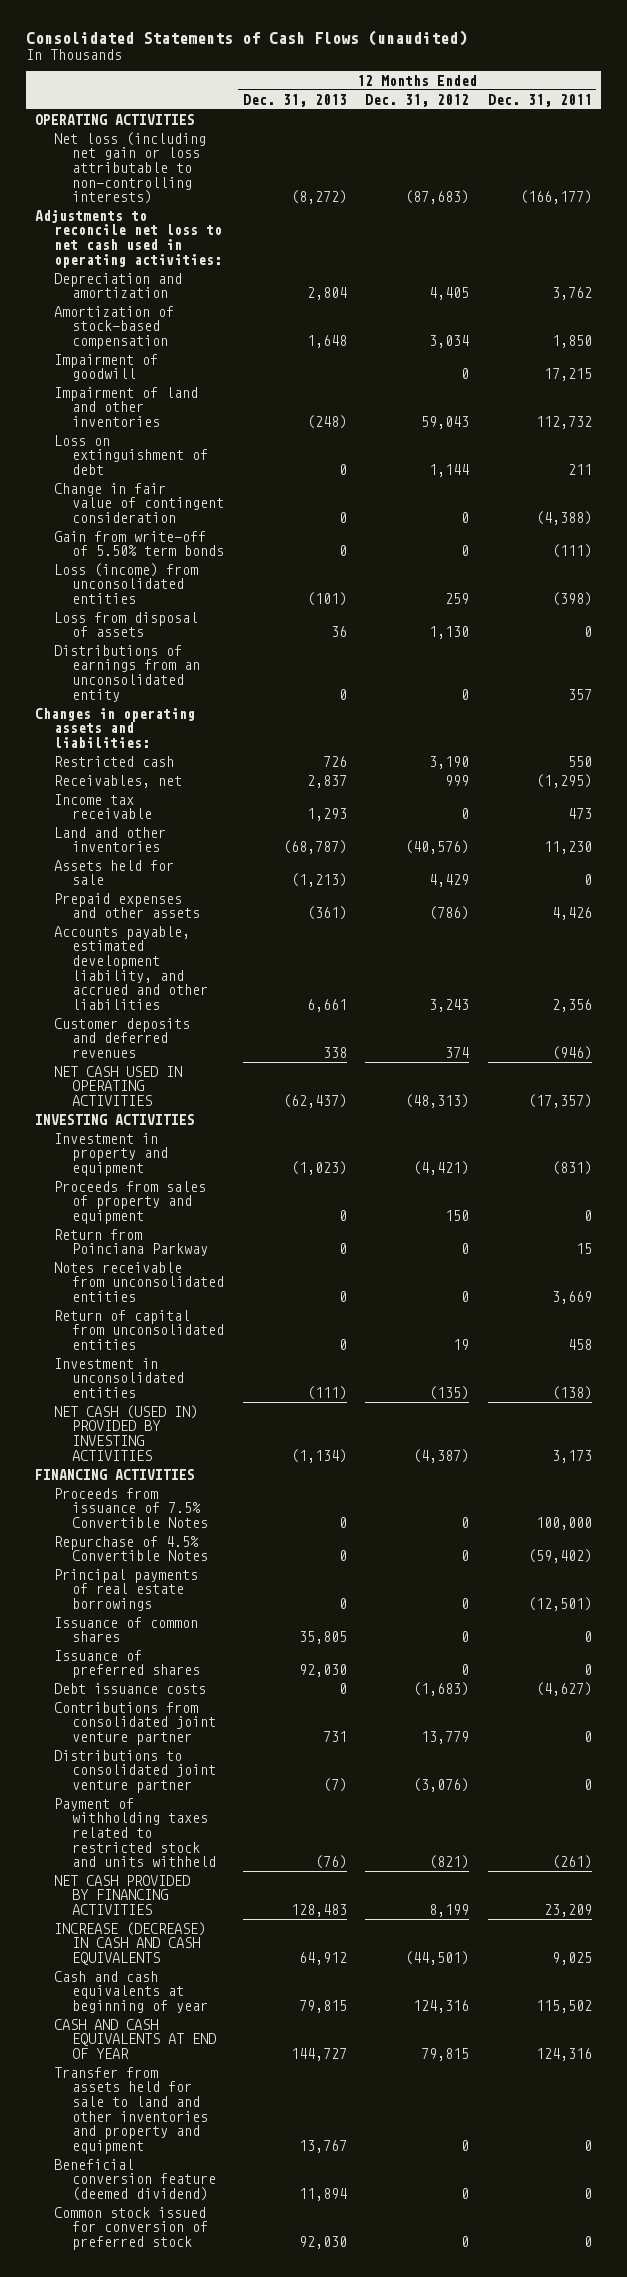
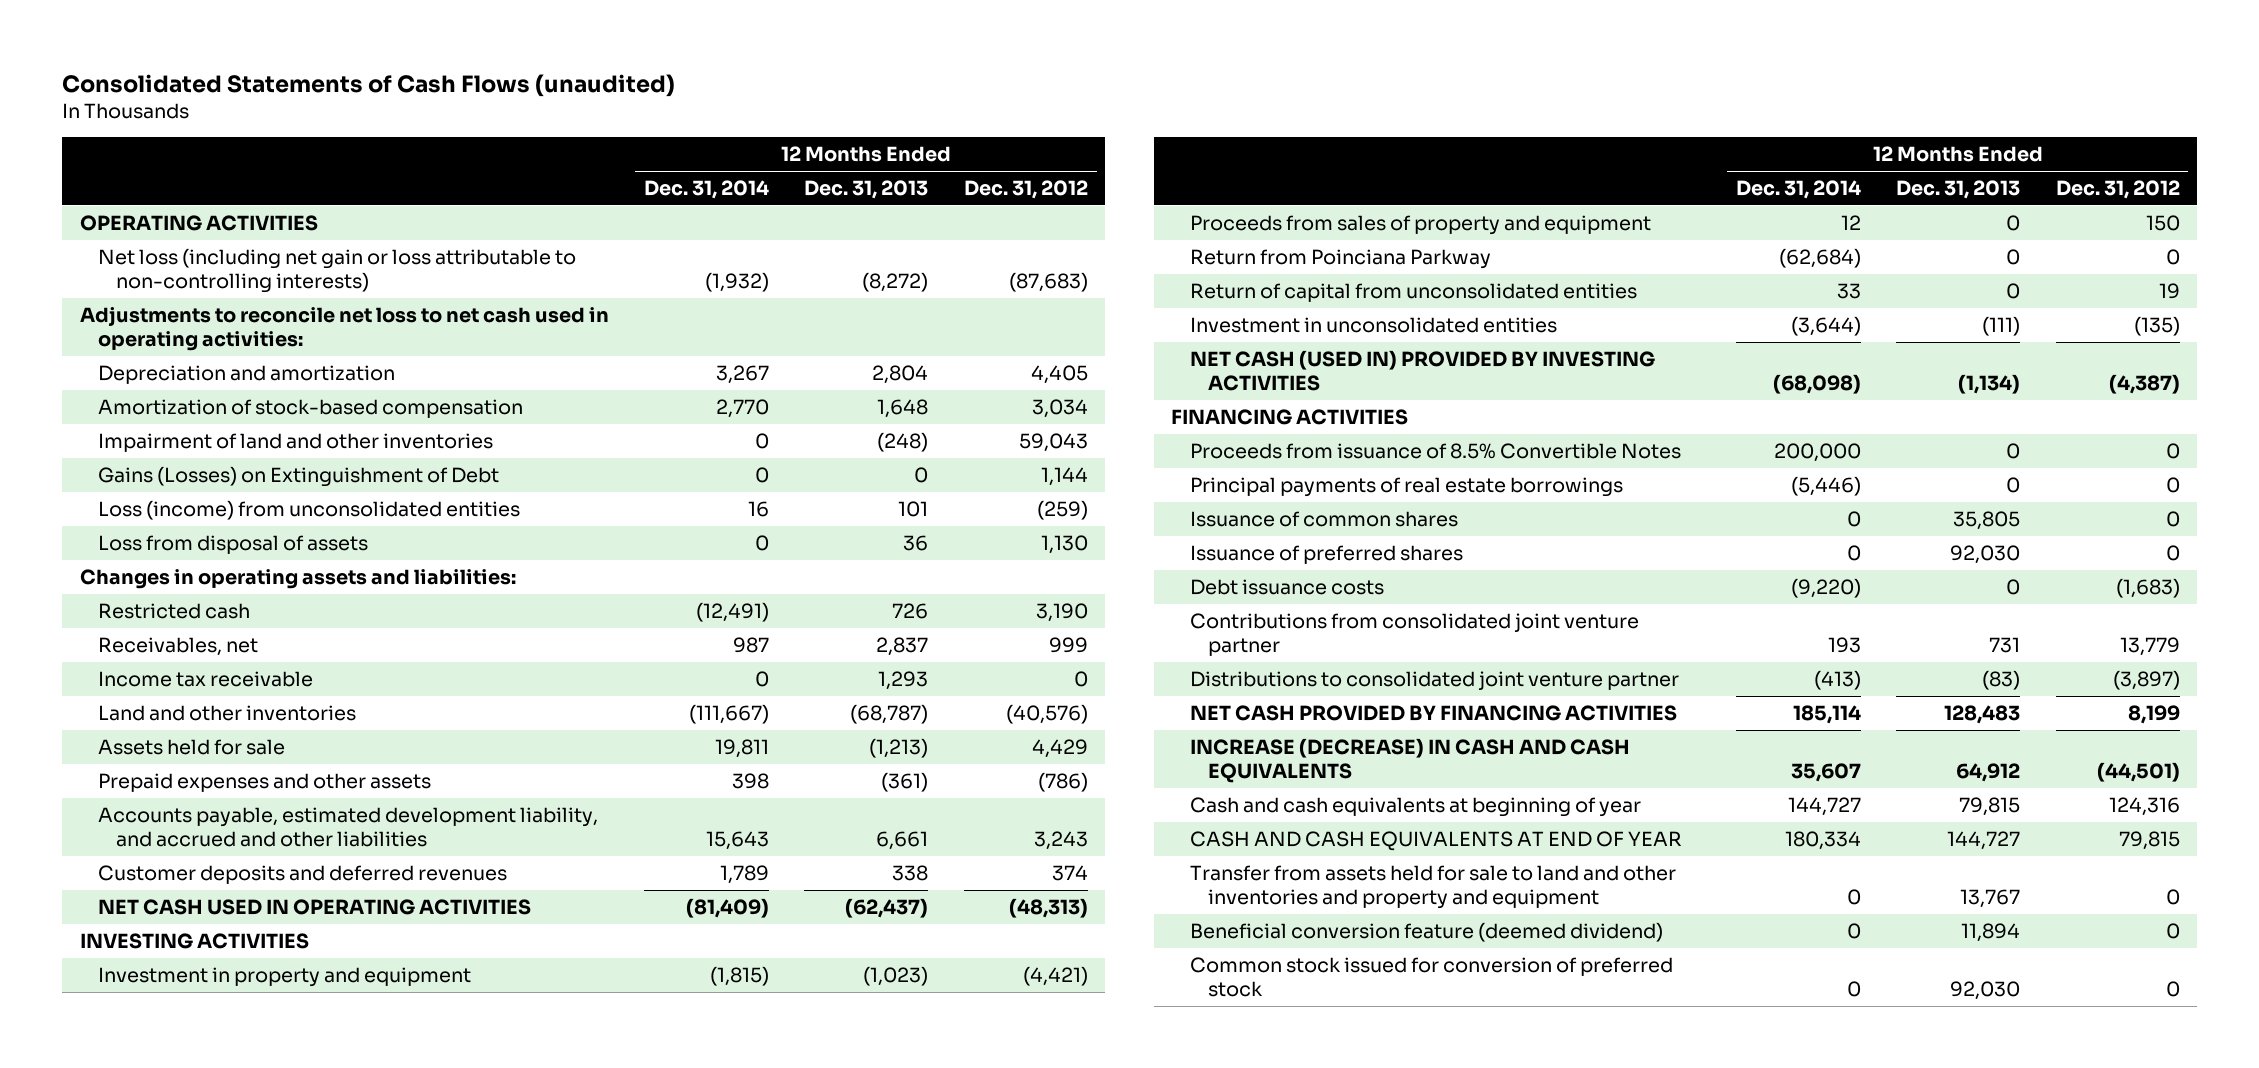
[487,93,592,107] Dec. 31, 2011 -> none
none -> [644,180,770,200] Dec. 31, 2014
[53,353,158,382] Impairment of goodwill -> none
[53,482,224,524] Change in fair value of contingent consideration -> none
[53,530,224,557] Gain from write-off of 5.50% term bonds -> none
[53,434,208,476] Loss on extinguishment of debt -> [97,465,499,487] Gains (Losses) on Extinguishment of Debt
[306,592,347,607] (101) -> [898,500,929,517] 101
[445,593,470,605] 259 -> [1036,499,1088,520] (259)
[53,644,200,702] Distributions of earnings from an unconsolidated entity -> none
[53,1261,224,1303] Notes receivable from unconsolidated entities -> none
[53,1535,208,1562] Repurchase of 4.5% Convertible Notes -> none
[53,1487,208,1529] Proceeds from issuance of 7.5% Convertible Notes -> [1189,442,1681,459] Proceeds from issuance of 8.5% Convertible Notes
[53,1797,216,1868] Payment of withholding taxes related to restricted stock and units withheld -> none
[322,1778,347,1793] (7) -> [1982,669,2021,690] (83)
[413,1778,470,1793] (3,076) -> [2112,669,2180,690] (3,897)

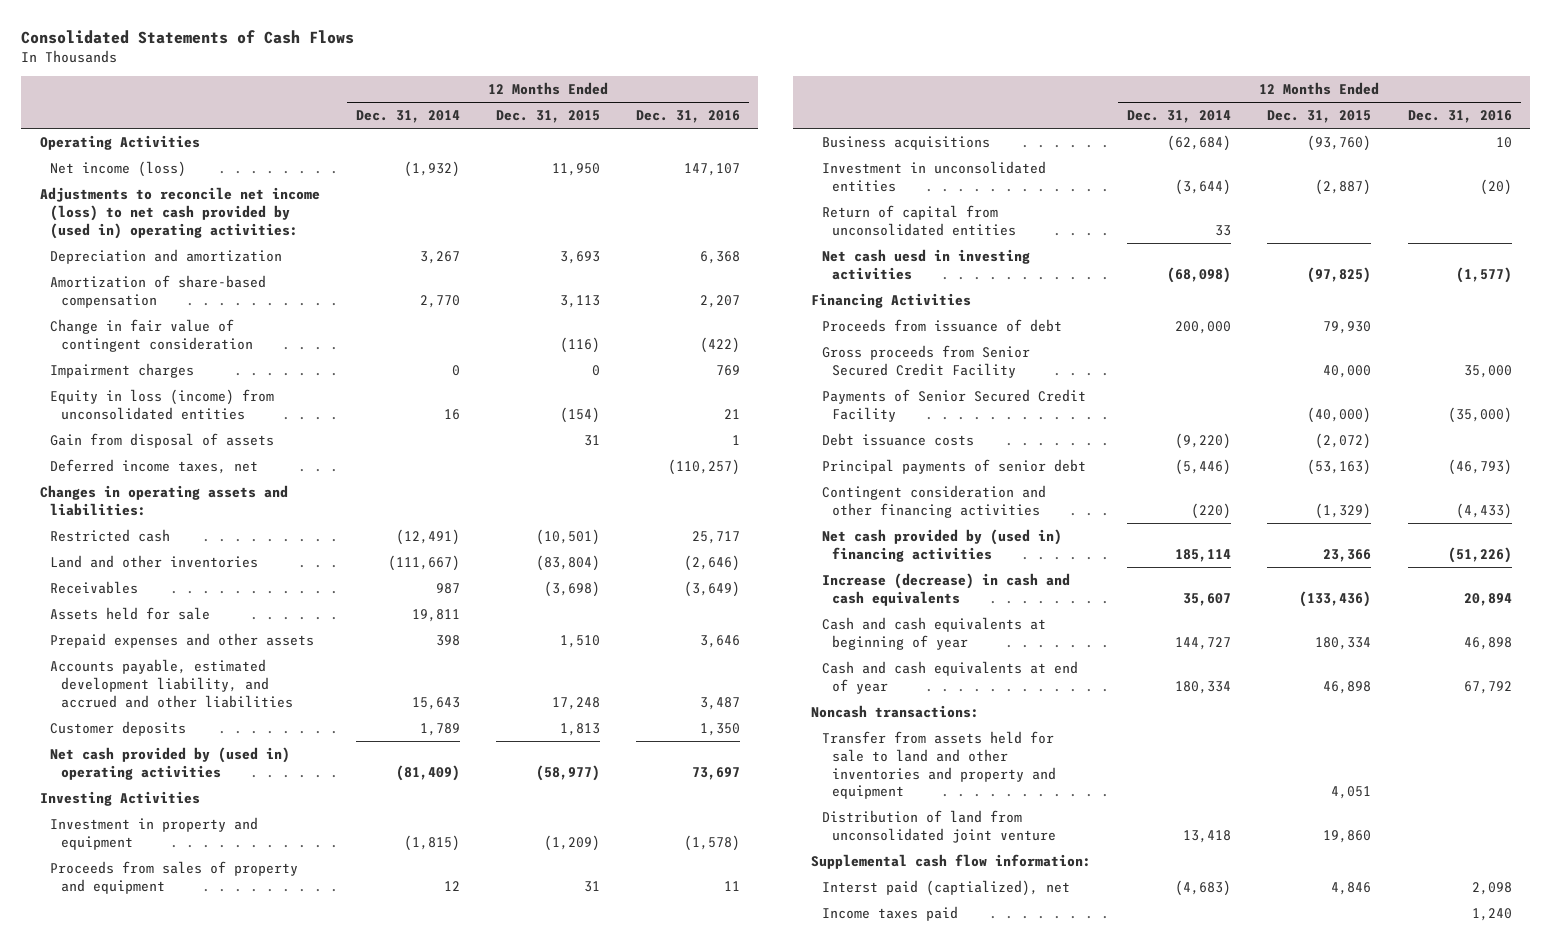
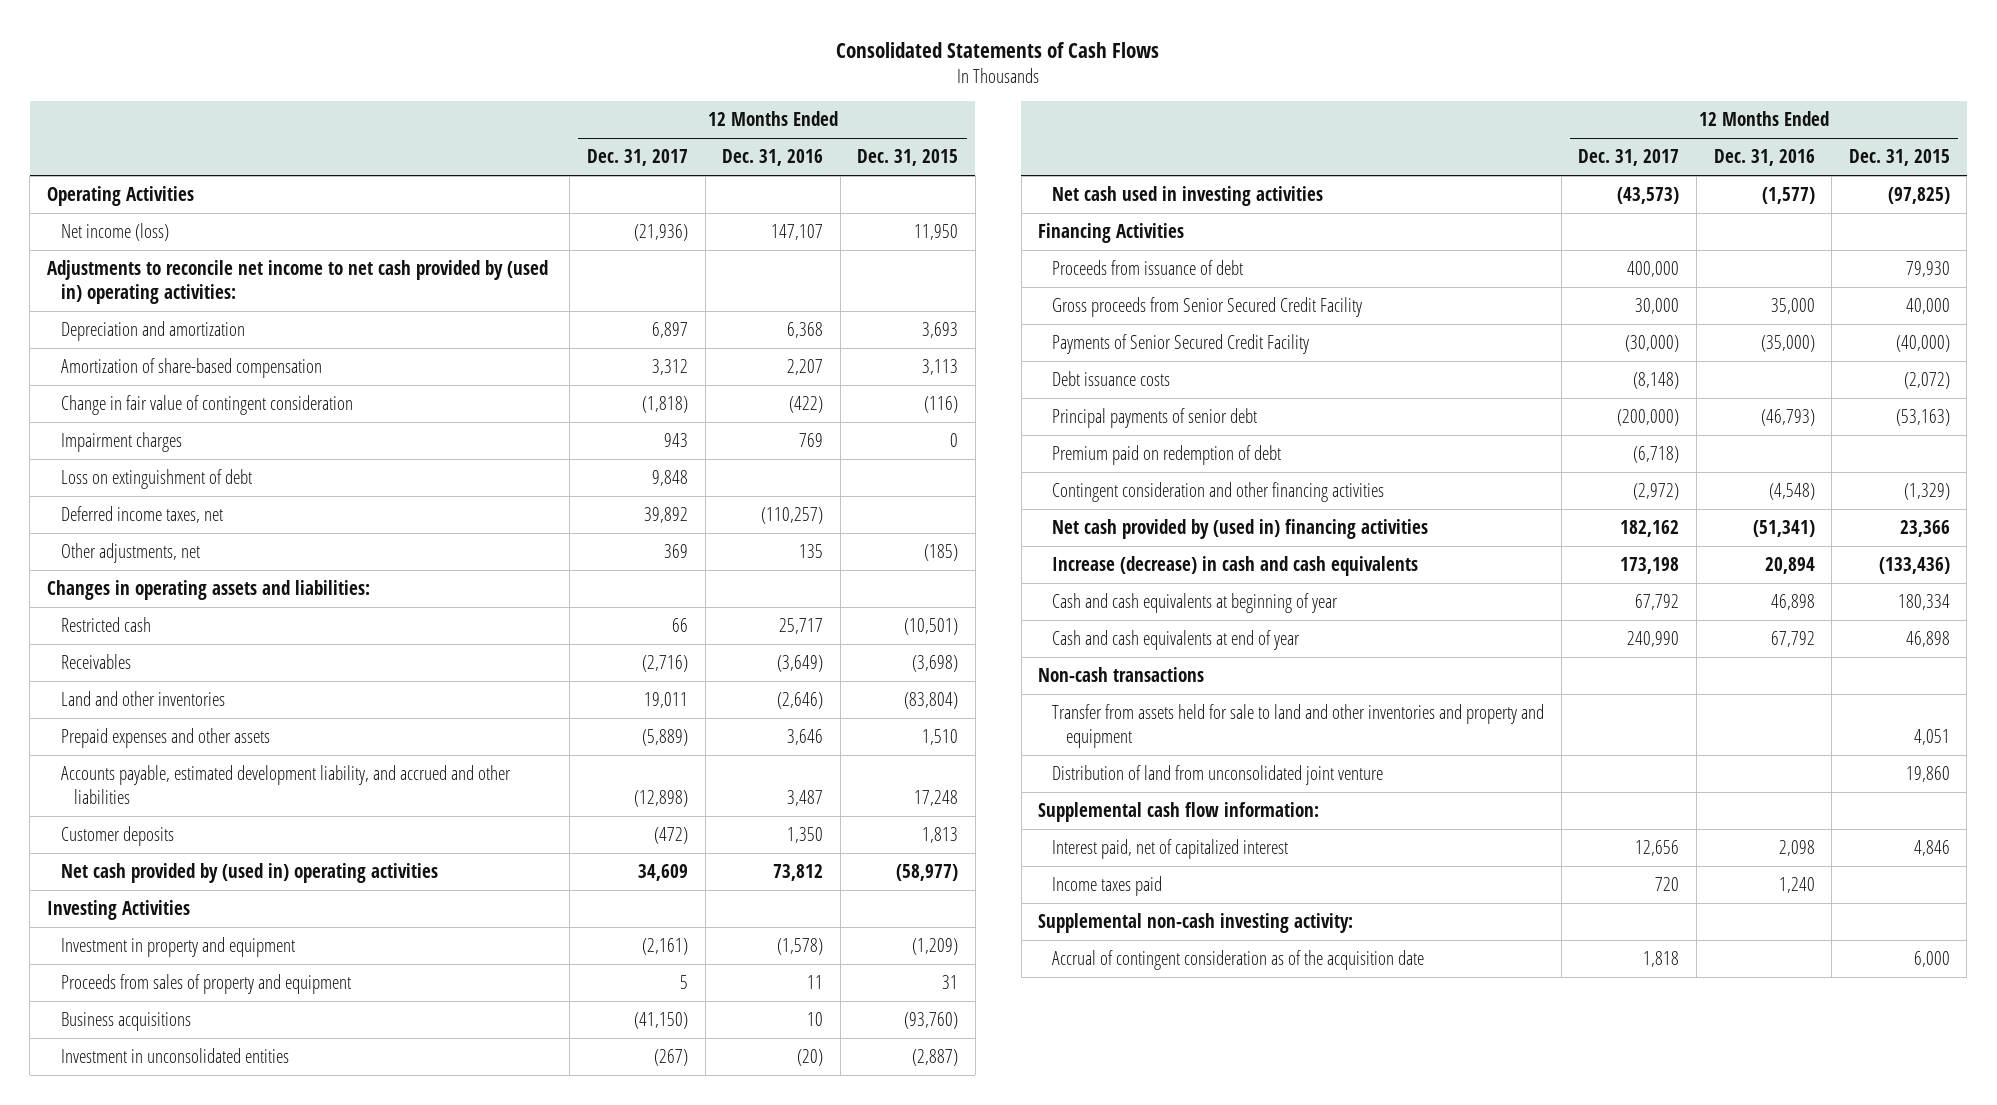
[355,110,460,124] Dec. 31, 2014 -> none
none -> [586,149,688,167] Dec. 31, 2017
[39,186,320,239] Adjustments to reconcile net income (loss) to net cash provided by (used in) operating activities: -> [47,260,549,304] Adjustments to reconcile net income to net cash provided by (used in) operating activities:
[50,388,275,420] Equity in loss (income) from unconsolidated entities -> none
[50,432,275,448] Gain from disposal of assets -> none
none -> [60,469,252,490] Loss on extinguishment of debt
none -> [60,543,200,564] Other adjustments, net
[50,606,211,620] Assets held for sale -> none
[50,554,259,568] Land and other inventories -> [60,691,225,707] Land and other inventories
[691,766,740,780] 73,697 -> [773,864,824,882] 73,812
[821,204,1017,236] Return of capital from unconsolidated entities -> none
[821,248,1030,280] Net cash uesd in investing activities -> [1052,186,1324,207] Net cash used in investing activities
none -> [1052,445,1282,466] Premium paid on redemption of debt
[1455,502,1512,519] (4,433) -> [1768,483,1815,501] (4,548)
[1447,546,1512,563] (51,226) -> [1752,520,1815,538] (51,341)
[811,704,980,718] Noncash transactions: -> none
none -> [1038,667,1205,683] Non-cash transactions
[821,879,1070,896] Interst paid (captialized), net -> [1052,839,1289,860] Interest paid, net of capitalized interest
none -> [1038,913,1354,934] Supplemental non-cash investing activity:
none -> [1052,950,1425,971] Accrual of contingent consideration as of the acquisition date

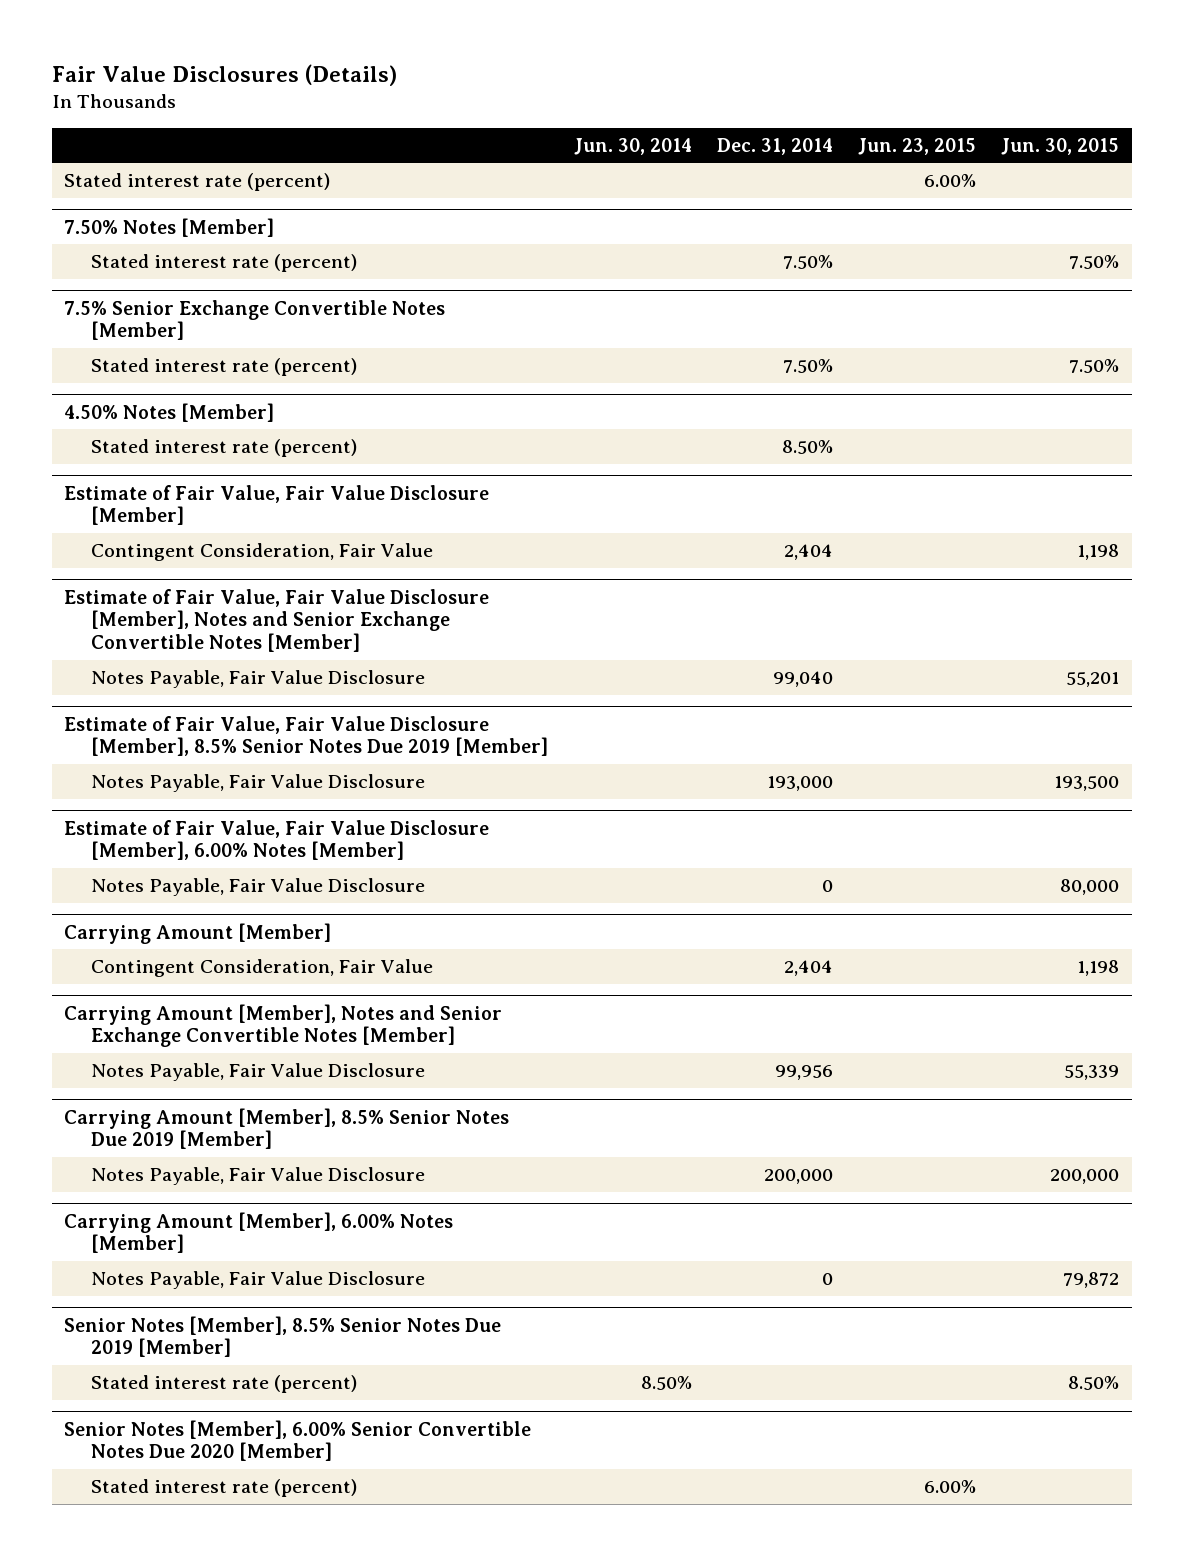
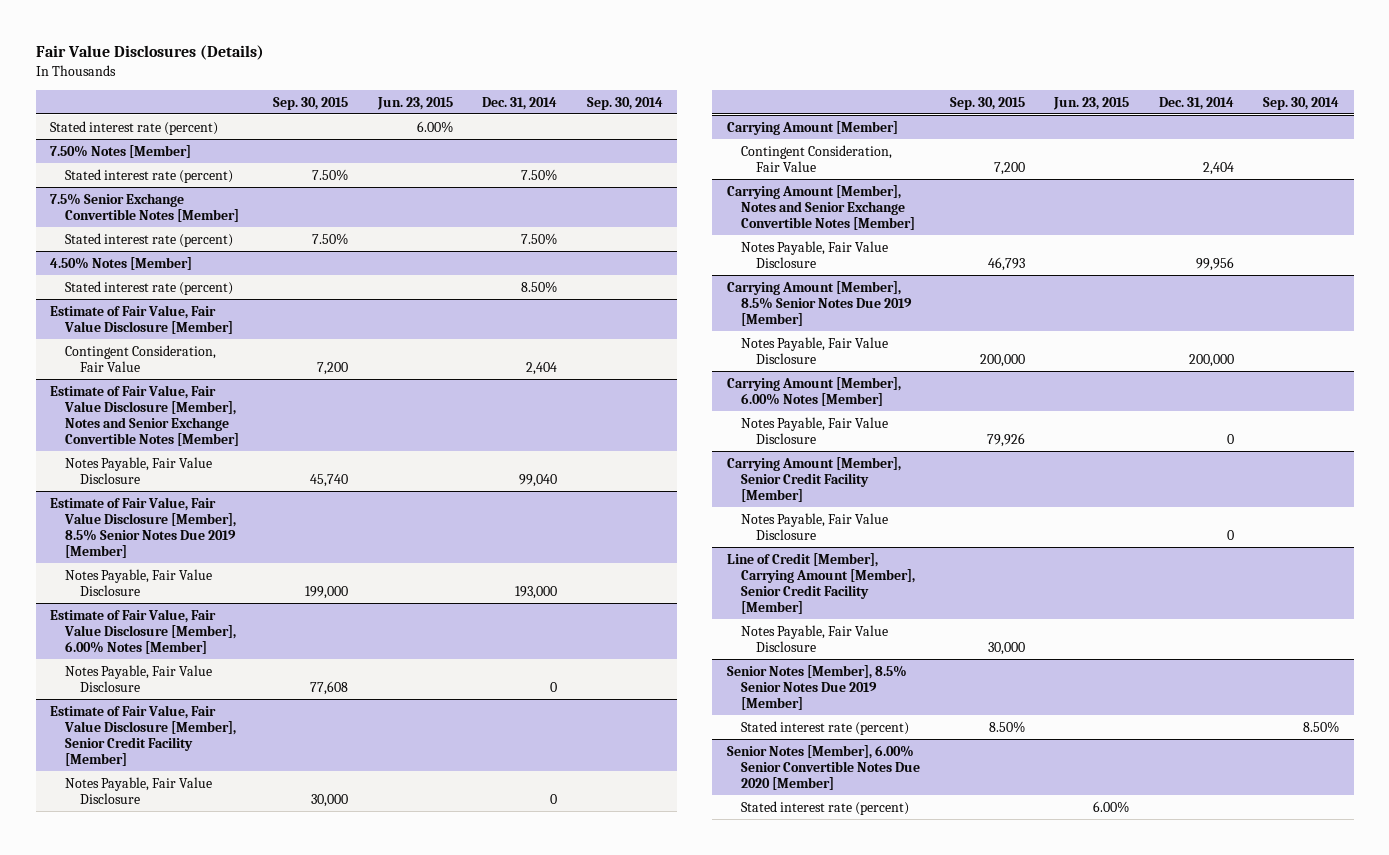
[573,137,692,155] Jun. 30, 2014 -> none
[1001,137,1120,155] Jun. 30, 2015 -> none
none -> [273,96,349,110] Sep. 30, 2015
none -> [586,96,663,110] Sep. 30, 2014
none -> [50,704,237,766] Estimate of Fair Value, Fair Value Disclosure [Member], Senior Credit Facility [Member]
none -> [65,776,213,804] Notes Payable, Fair Value Disclosure
none -> [726,456,901,502] Carrying Amount [Member], Senior Credit Facility [Member]
none -> [741,512,889,540] Notes Payable, Fair Value Disclosure
none -> [726,552,916,614] Line of Credit [Member], Carrying Amount [Member], Senior Credit Facility [Member]
none -> [741,624,889,652] Notes Payable, Fair Value Disclosure

